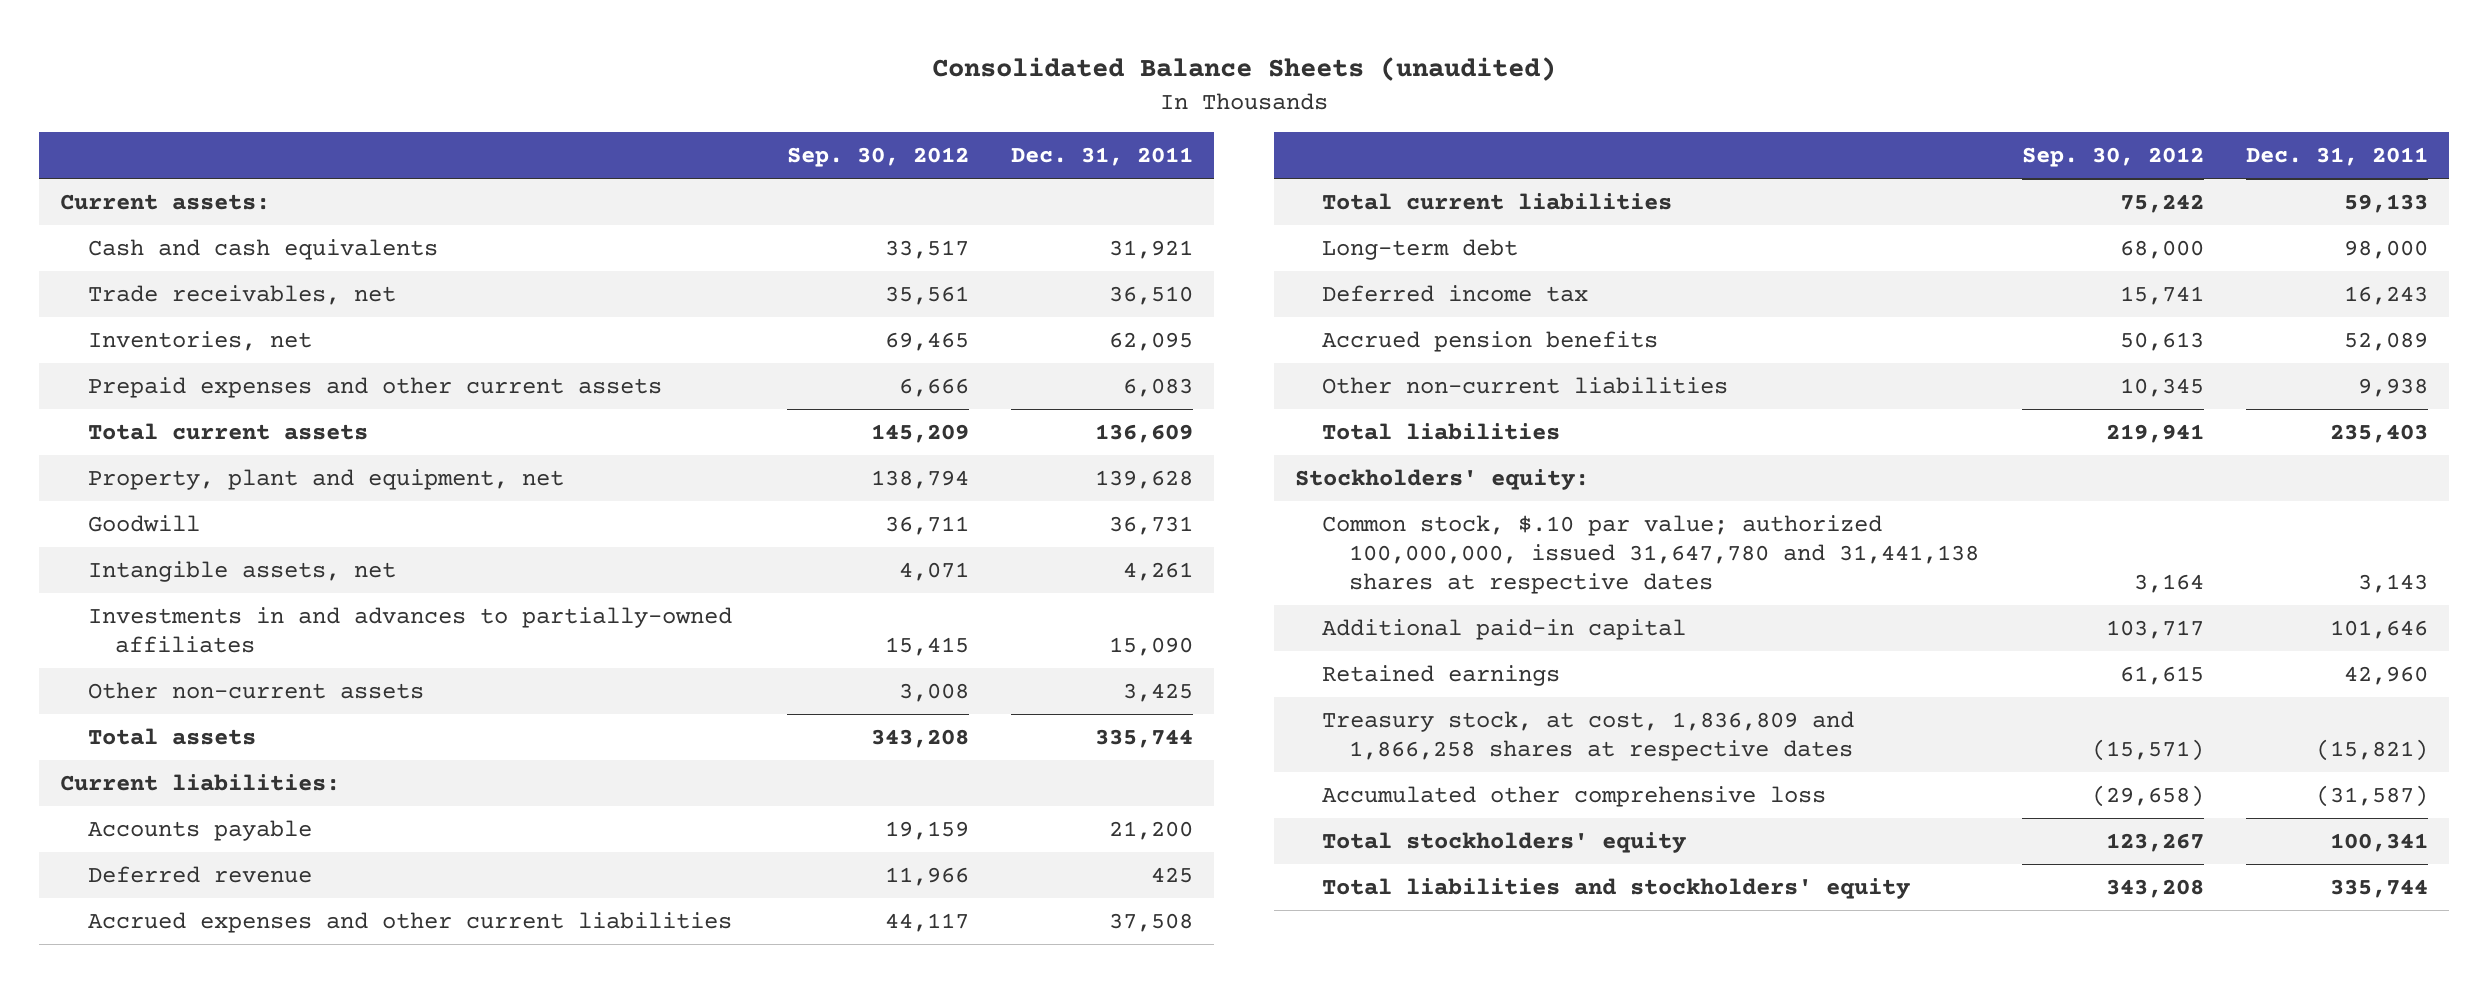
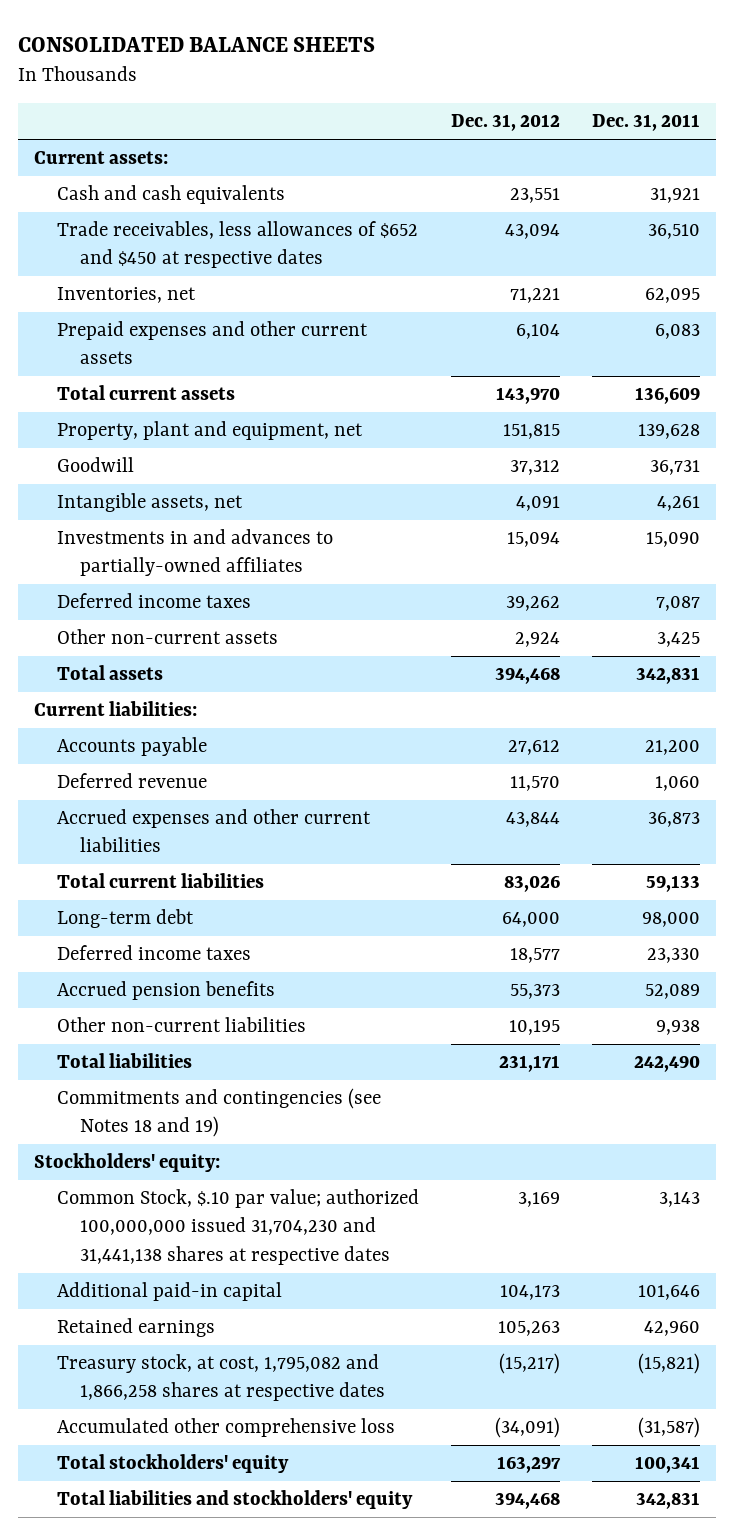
[932,57,1557,82] Consolidated Balance Sheets (unaudited) -> [17,36,375,52] CONSOLIDATED BALANCE SHEETS
[786,147,969,168] Sep. 30, 2012 -> none
none -> [451,114,561,132] Dec. 31, 2012
[87,284,396,305] Trade receivables, net -> [56,221,418,269] Trade receivables, less allowances of $652 and $450 at respective dates
none -> [56,593,251,609] Deferred income taxes
[1095,728,1194,748] 335,744 -> [636,667,701,685] 342,831
[1151,866,1194,883] 425 -> [655,776,701,792] 1,060
[1109,912,1194,932] 37,508 -> [648,812,701,828] 36,873
[1322,284,1589,302] Deferred income tax -> [56,945,251,961] Deferred income taxes
[2344,285,2429,305] 16,243 -> [647,948,701,964] 23,330
[2330,423,2429,443] 235,403 -> [634,1055,701,1073] 242,490
none -> [56,1088,381,1138] Commitments and contingencies (see Notes 18 and 19)
[1322,514,1980,594] Common stock, $.10 par value; authorized 100,000,000, issued 31,647,780 and 31,441,138 shares at respective dates -> [56,1189,419,1265] Common Stock, $.10 par value; authorized 100,000,000 issued 31,704,230 and 31,441,138 shares at respective dates
[1322,710,1855,761] Treasury stock, at cost, 1,836,809 and 1,866,258 shares at respective dates -> [56,1354,385,1402] Treasury stock, at cost, 1,795,082 and 1,866,258 shares at respective dates
[2330,878,2429,898] 335,744 -> [636,1492,701,1510] 342,831

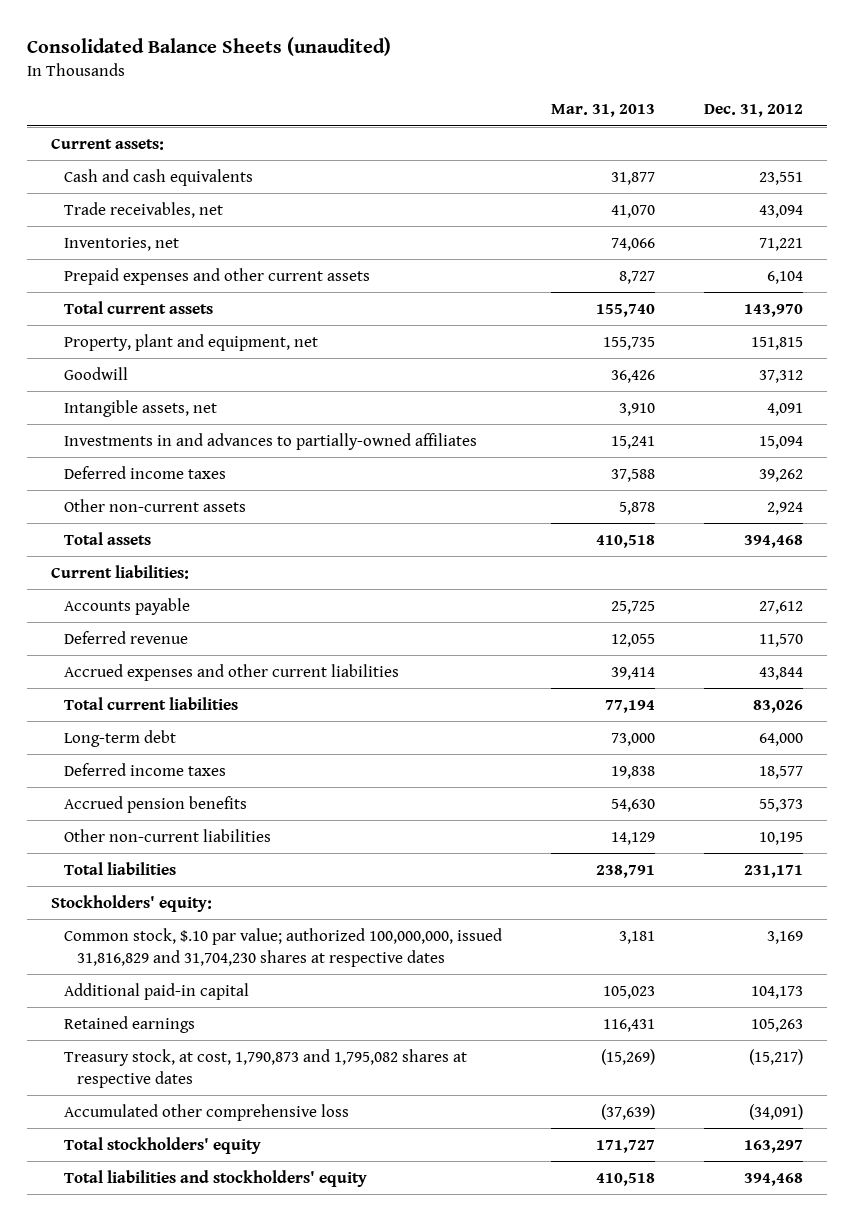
[17,36,375,52] CONSOLIDATED BALANCE SHEETS -> [26,36,391,56] Consolidated Balance Sheets (unaudited)
[592,114,701,132] Dec. 31, 2011 -> none
none -> [550,104,655,118] Mar. 31, 2013
[56,221,418,269] Trade receivables, less allowances of $652 and $450 at respective dates -> [64,201,224,218] Trade receivables, net
[56,1088,381,1138] Commitments and contingencies (see Notes 18 and 19) -> none
[56,1189,419,1265] Common Stock, $.10 par value; authorized 100,000,000 issued 31,704,230 and 31,441,138 shares at respective dates -> [64,927,503,967] Common stock, $.10 par value; authorized 100,000,000, issued 31,816,829 and 31,704,230 shares at respective dates
[56,1354,385,1402] Treasury stock, at cost, 1,795,082 and 1,866,258 shares at respective dates -> [64,1048,468,1088] Treasury stock, at cost, 1,790,873 and 1,795,082 shares at respective dates

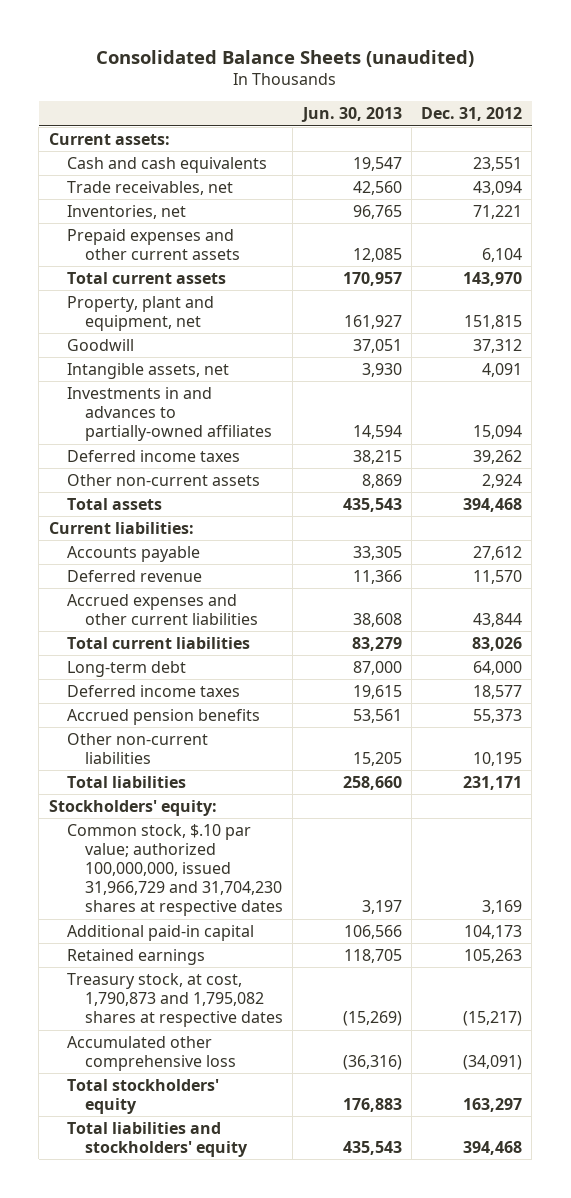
[550,104,655,118] Mar. 31, 2013 -> none
none -> [300,107,402,123] Jun. 30, 2013
[64,927,503,967] Common stock, $.10 par value; authorized 100,000,000, issued 31,816,829 and 31,704,230 shares at respective dates -> [66,823,283,917] Common stock, $.10 par value; authorized 100,000,000, issued 31,966,729 and 31,704,230 shares at respective dates

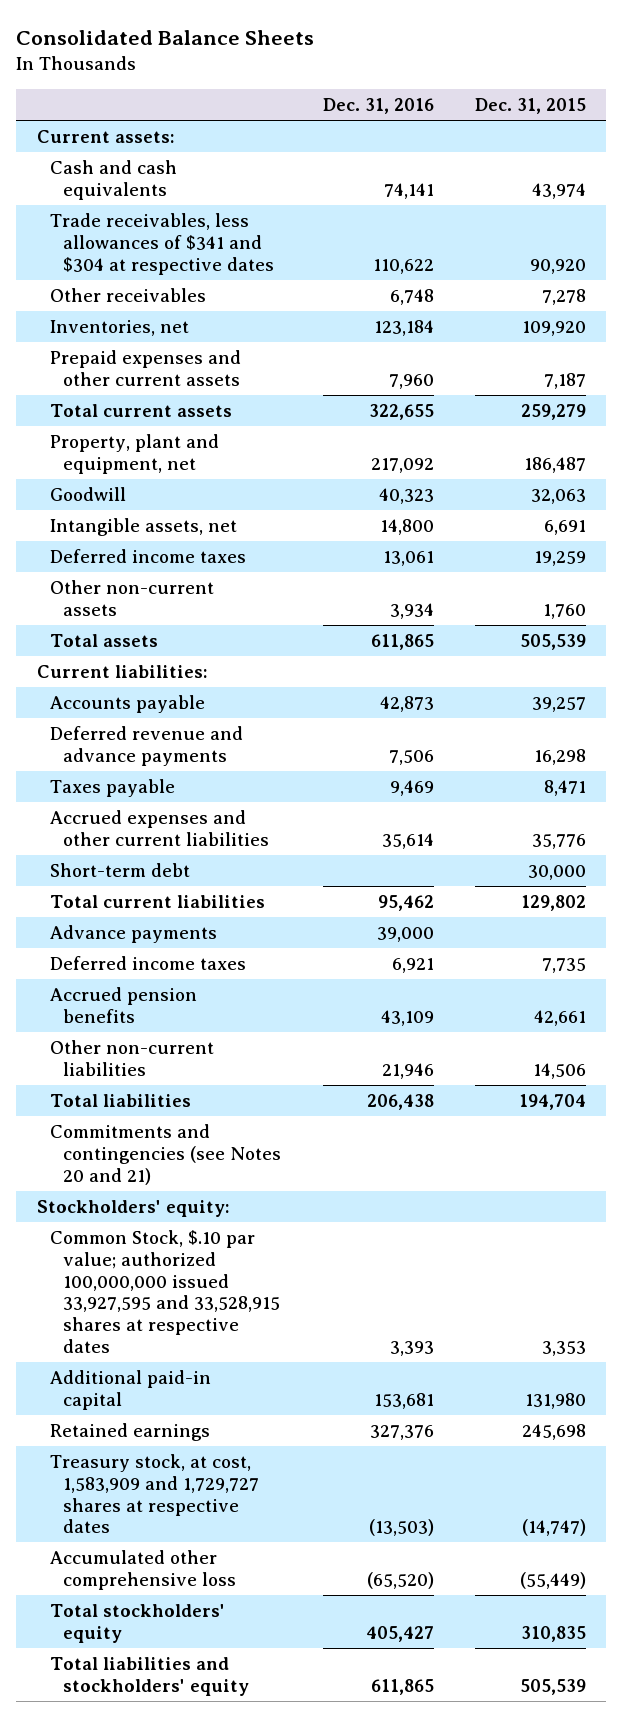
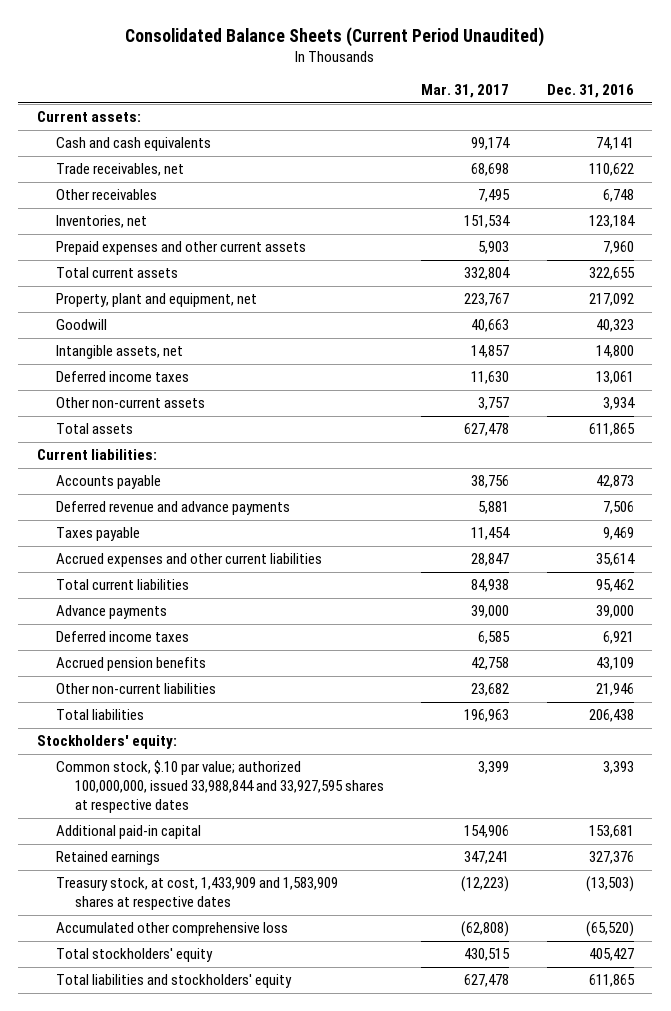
[16,30,315,46] Consolidated Balance Sheets -> [125,26,545,47] Consolidated Balance Sheets (Current Period Unaudited)
[474,97,586,114] Dec. 31, 2015 -> none
none -> [421,84,510,99] Mar. 31, 2017
[49,213,275,275] Trade receivables, less allowances of $341 and $304 at respective dates -> [55,163,184,177] Trade receivables, net
[49,863,190,878] Short-term debt -> none
[49,1124,282,1185] Commitments and contingencies (see Notes 20 and 21) -> none
[49,1230,281,1353] Common Stock, $.10 par value; authorized 100,000,000 issued 33,927,595 and 33,528,915 shares at respective dates -> [55,760,384,813] Common stock, $.10 par value; authorized 100,000,000, issued 33,988,844 and 33,927,595 shares at respective dates
[49,1454,260,1534] Treasury stock, at cost, 1,583,909 and 1,729,727 shares at respective dates -> [55,877,338,911] Treasury stock, at cost, 1,433,909 and 1,583,909 shares at respective dates

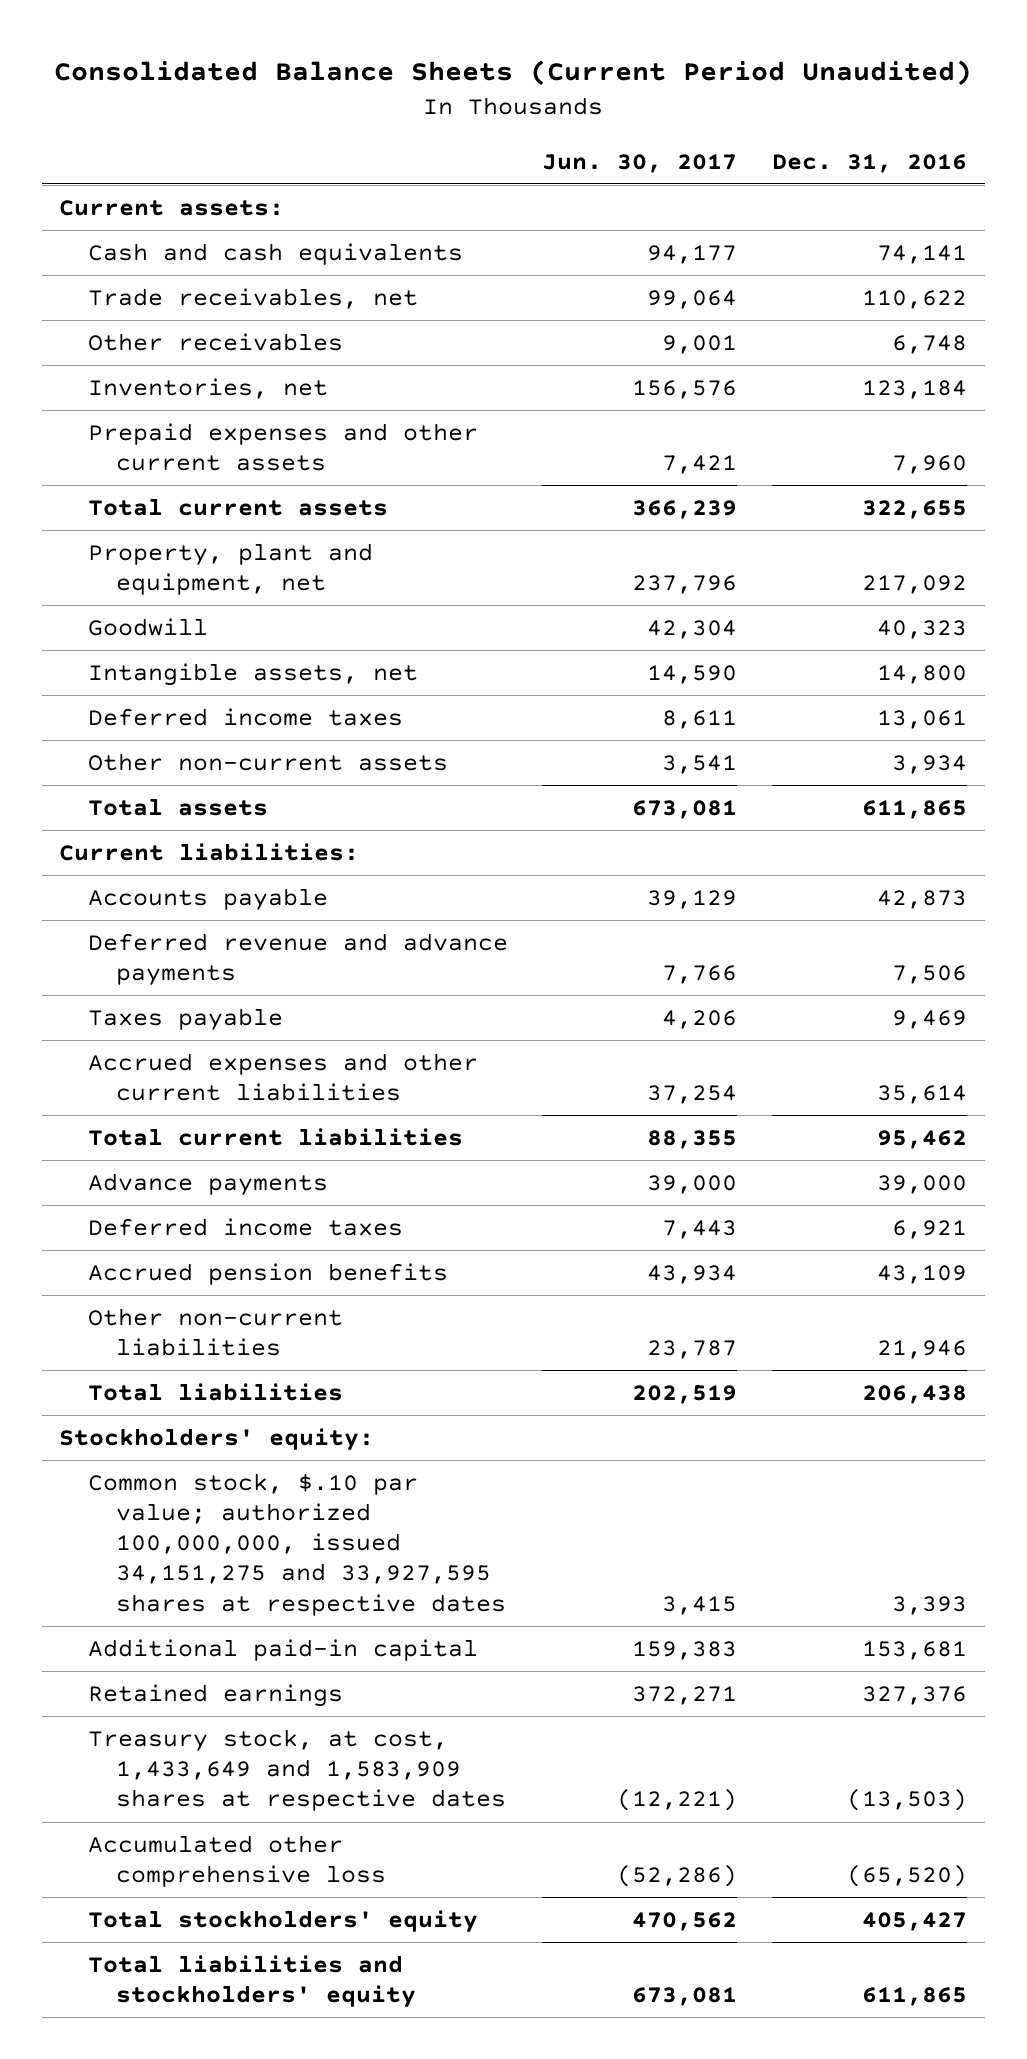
[421,84,510,99] Mar. 31, 2017 -> none
none -> [542,153,738,173] Jun. 30, 2017
[55,760,384,813] Common stock, $.10 par value; authorized 100,000,000, issued 33,988,844 and 33,927,595 shares at respective dates -> [87,1472,507,1616] Common stock, $.10 par value; authorized 100,000,000, issued 34,151,275 and 33,927,595 shares at respective dates
[55,877,338,911] Treasury stock, at cost, 1,433,909 and 1,583,909 shares at respective dates -> [87,1728,507,1812] Treasury stock, at cost, 1,433,649 and 1,583,909 shares at respective dates

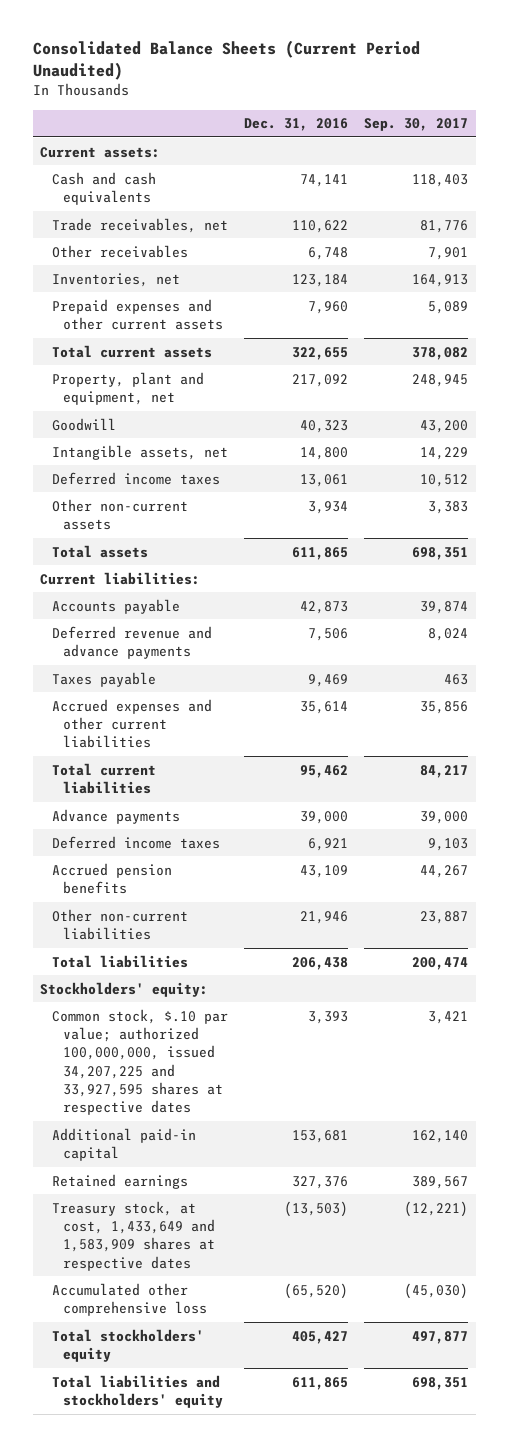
[542,153,738,173] Jun. 30, 2017 -> none
none -> [363,118,468,132] Sep. 30, 2017
[87,1472,507,1616] Common stock, $.10 par value; authorized 100,000,000, issued 34,151,275 and 33,927,595 shares at respective dates -> [51,1008,228,1116] Common stock, $.10 par value; authorized 100,000,000, issued 34,207,225 and 33,927,595 shares at respective dates

